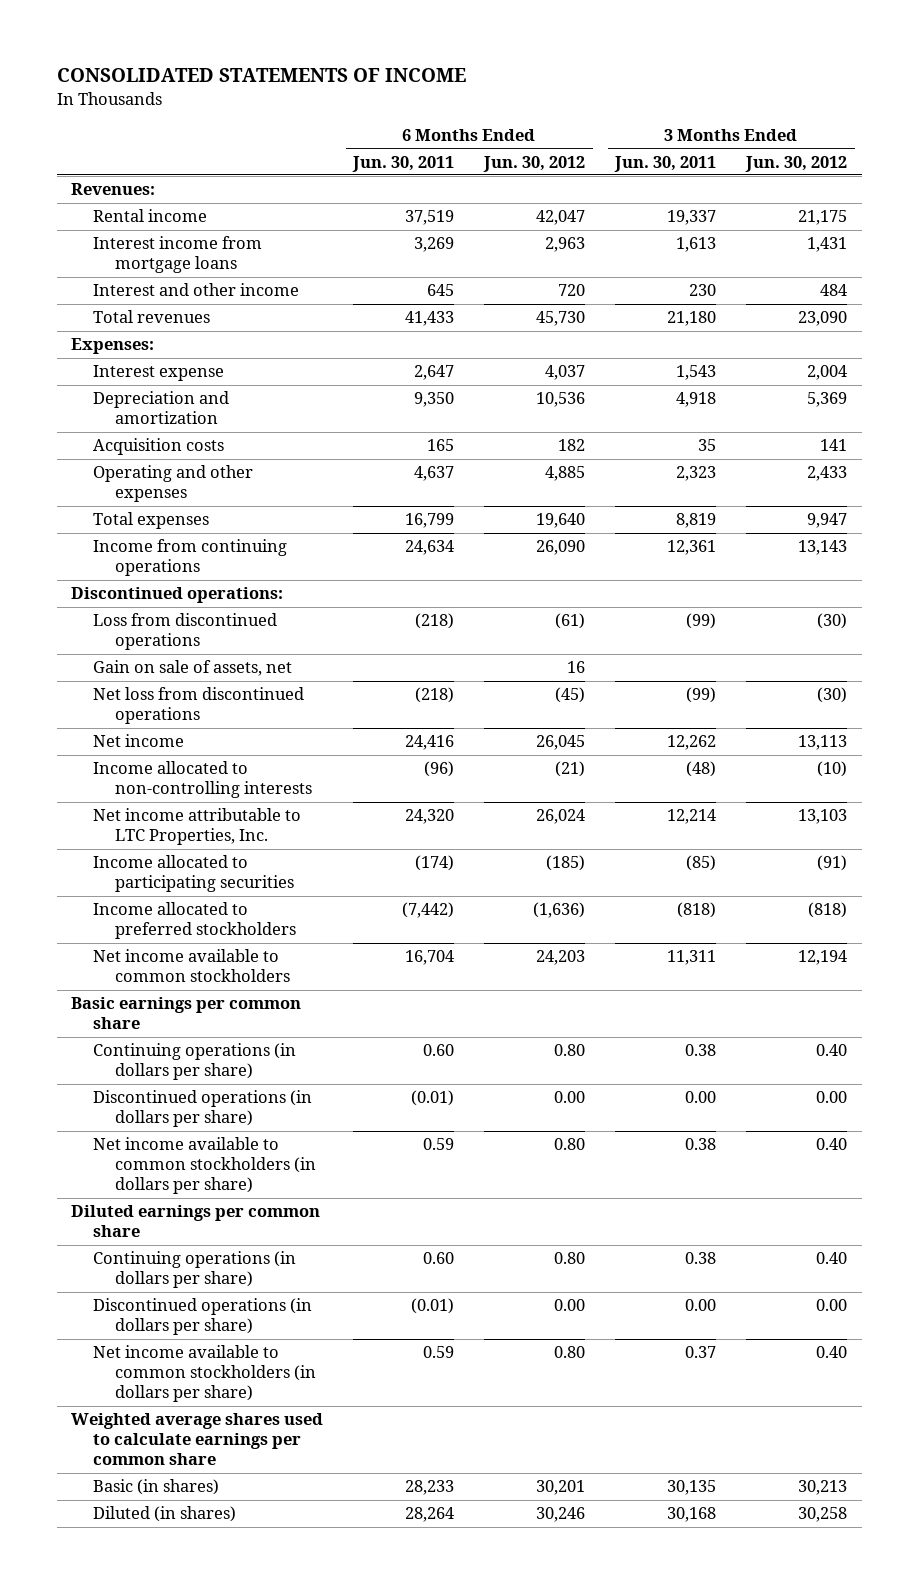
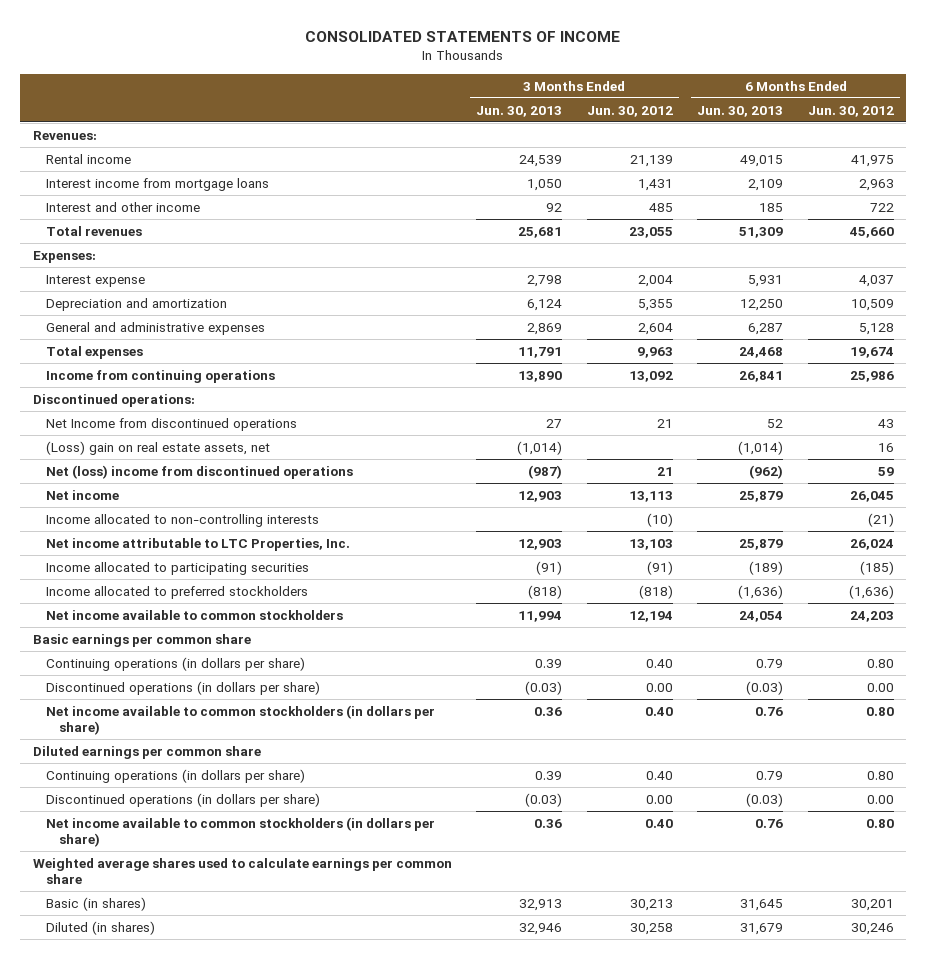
[352,155,455,172] Jun. 30, 2011 -> none
[614,155,717,172] Jun. 30, 2011 -> none
none -> [476,105,563,117] Jun. 30, 2013
none -> [697,105,784,117] Jun. 30, 2013
[536,210,586,226] 42,047 -> [850,154,894,167] 41,975
[798,210,848,226] 21,175 -> [629,154,673,167] 21,139
[558,284,586,297] 720 -> [869,202,894,212] 722
[820,284,848,297] 484 -> [648,202,673,212] 485
[536,311,586,327] 45,730 -> [848,226,894,238] 45,660
[798,311,848,327] 23,090 -> [628,226,673,238] 23,055
[93,438,225,456] Acquisition costs -> none
[536,392,586,408] 10,536 -> [850,298,894,311] 10,509
[807,392,848,408] 5,369 -> [637,298,673,311] 5,355
[93,465,254,503] Operating and other expenses -> [45,321,265,335] General and administrative expenses
[545,466,586,482] 4,885 -> [858,322,894,335] 5,128
[807,466,848,482] 2,433 -> [637,322,673,335] 2,604
[536,513,586,529] 19,640 -> [849,346,894,358] 19,674
[807,513,848,529] 9,947 -> [636,346,673,358] 9,963
[536,540,586,556] 26,090 -> [849,370,894,382] 25,986
[798,540,848,556] 13,143 -> [628,370,673,382] 13,092
[93,613,278,651] Loss from discontinued operations -> [45,417,297,431] Net Income from discontinued operations
[555,613,586,630] (61) -> [877,418,894,428] 43
[817,613,848,630] (30) -> [656,418,673,428] 21
[93,660,293,677] Gain on sale of assets, net -> [45,440,270,455] (Loss) gain on real estate assets, net
[93,687,305,725] Net loss from discontinued operations -> [45,464,353,479] Net (loss) income from discontinued operations
[555,687,586,704] (45) -> [877,466,894,476] 59
[817,687,848,704] (30) -> [656,466,673,476] 21

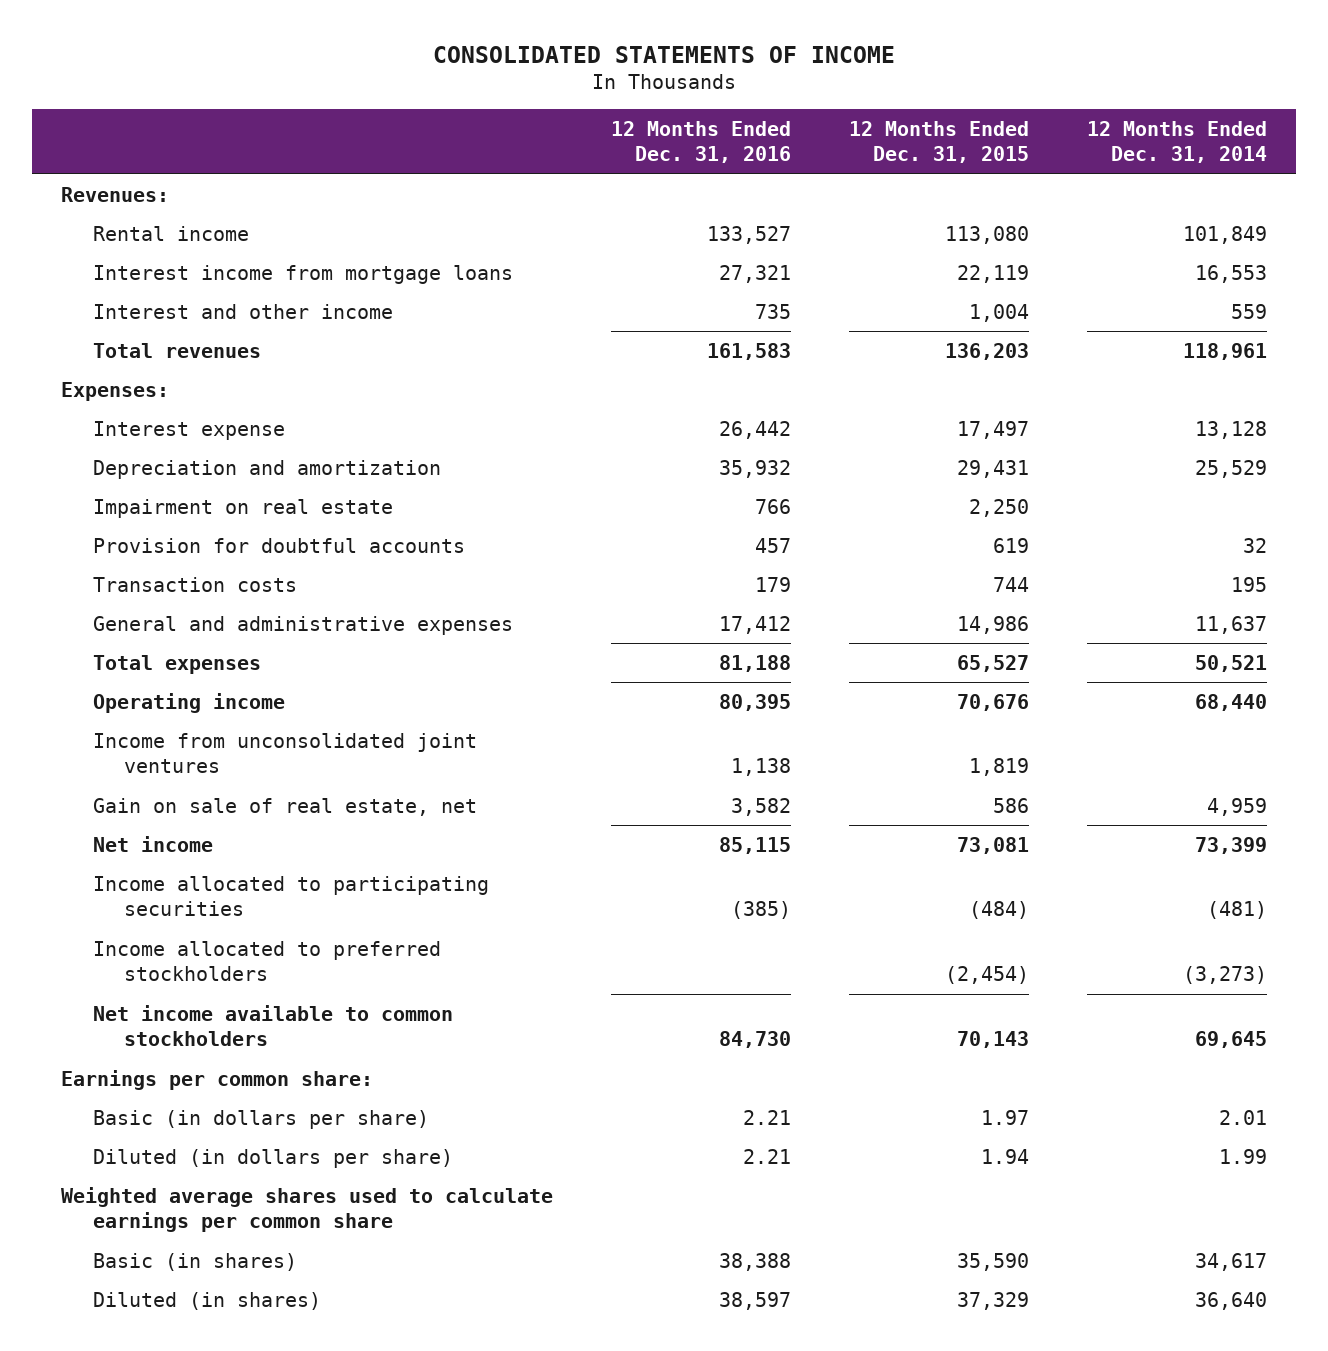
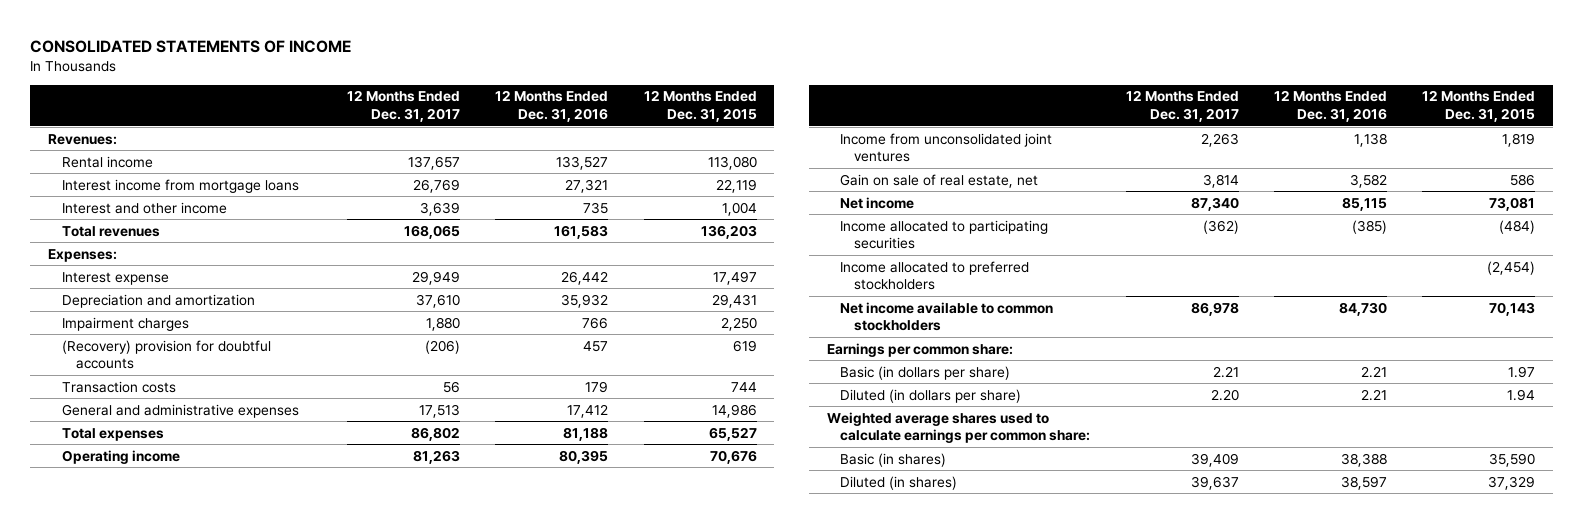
[1086,120,1267,164] 12 Months Ended Dec. 31, 2014 -> none
none -> [347,90,461,122] 12 Months Ended Dec. 31, 2017
[92,498,393,518] Impairment on real estate -> [61,316,189,331] Impairment charges
[92,537,465,553] Provision for doubtful accounts -> [61,339,271,370] (Recovery) provision for doubtful accounts
[61,1186,554,1233] Weighted average shares used to calculate earnings per common share -> [826,411,1091,444] Weighted average shares used to calculate earnings per common share:

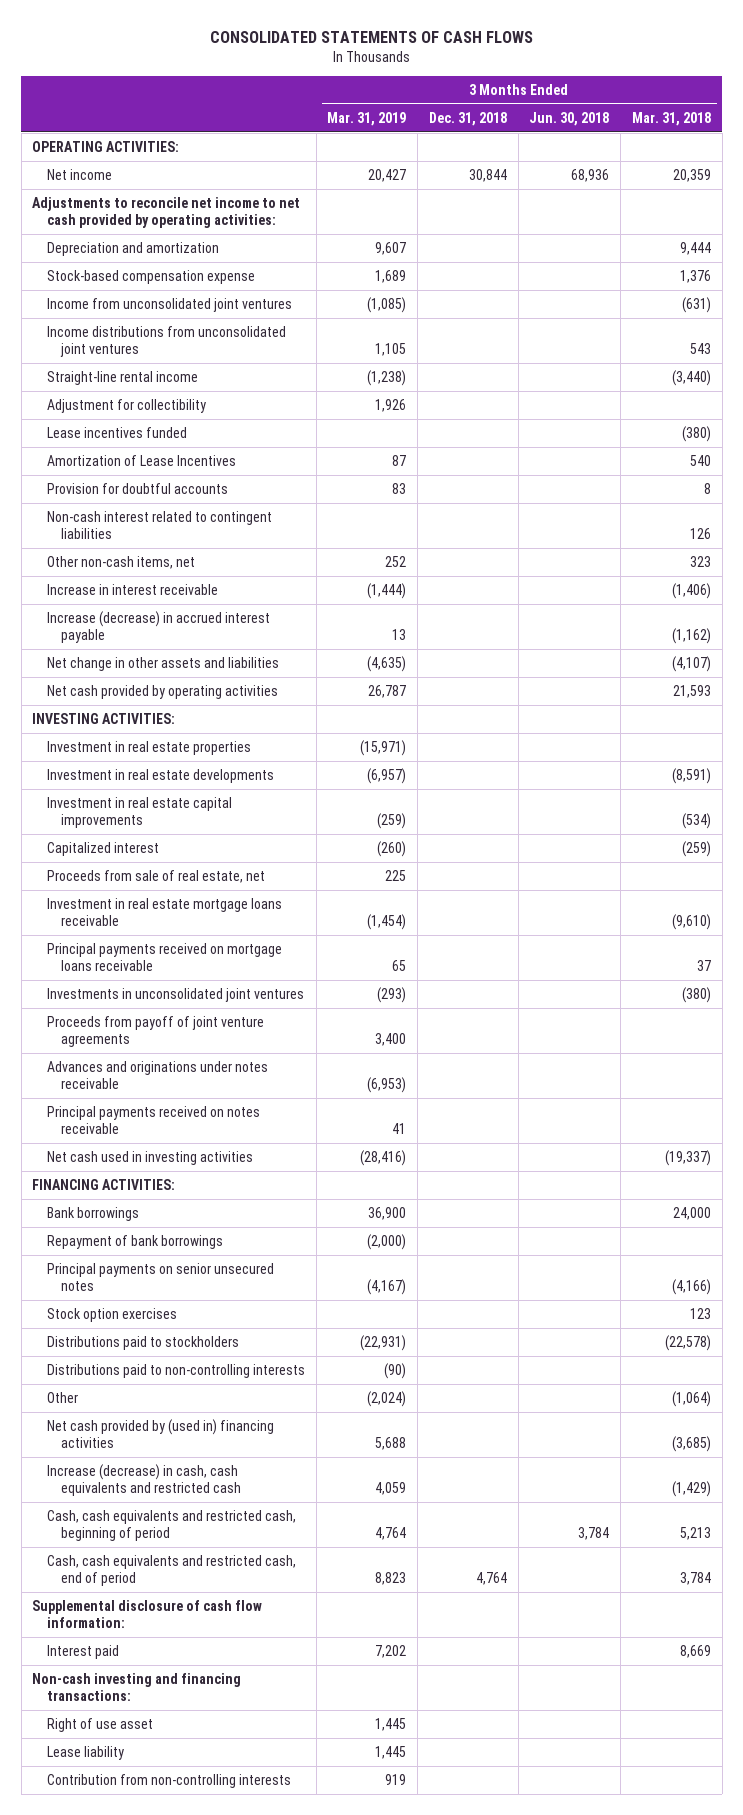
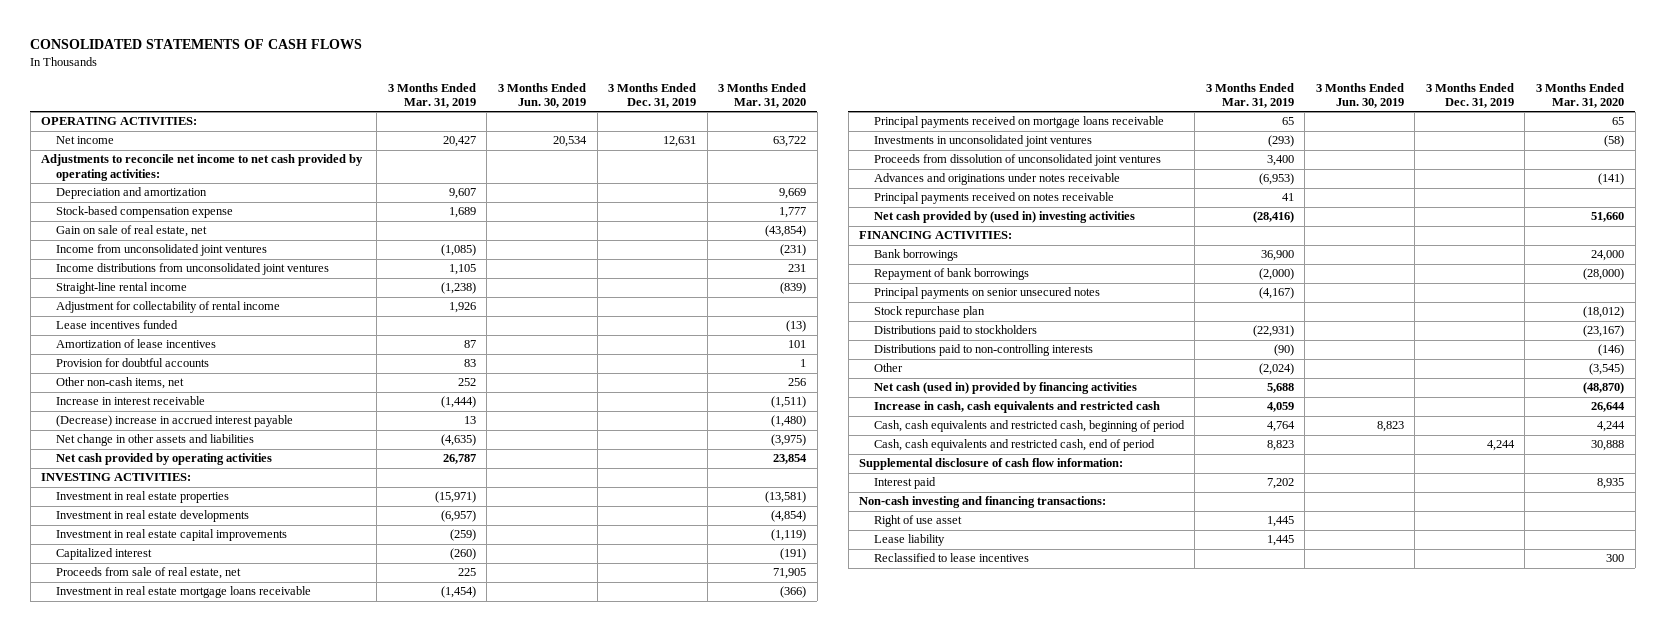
[428,111,507,126] Dec. 31, 2018 -> none
[529,111,610,126] Jun. 30, 2018 -> none
[631,111,711,126] Mar. 31, 2018 -> none
none -> [497,82,586,109] 3 Months Ended Jun. 30, 2019
none -> [608,82,697,109] 3 Months Ended Dec. 31, 2019
none -> [718,82,807,109] 3 Months Ended Mar. 31, 2020
none -> [55,225,207,238] Gain on sale of real estate, net
[46,398,206,413] Adjustment for collectibility -> [55,301,280,314] Adjustment for collectability of rental income
[46,454,236,466] Amortization of Lease Incentives -> [55,339,216,349] Amortization of lease incentives
[46,510,272,540] Non-cash interest related to contingent liabilities -> none
[46,610,270,644] Increase (decrease) in accrued interest payable -> [55,415,293,428] (Decrease) increase in accrued interest payable
[46,1015,264,1048] Proceeds from payoff of joint venture agreements -> [873,154,1161,167] Proceeds from dissolution of unconsolidated joint ventures
[46,1150,253,1165] Net cash used in investing activities -> [873,211,1135,224] Net cash provided by (used in) investing activities
[46,1307,177,1322] Stock option exercises -> none
none -> [873,306,985,319] Stock repurchase plan
[46,1418,274,1449] Net cash provided by (used in) financing activities -> [873,382,1137,395] Net cash (used in) provided by financing activities
[46,1463,242,1497] Increase (decrease) in cash, cash equivalents and restricted cash -> [873,401,1160,414] Increase in cash, cash equivalents and restricted cash
[46,1773,291,1788] Contribution from non-controlling interests -> none
none -> [873,553,1029,563] Reclassified to lease incentives

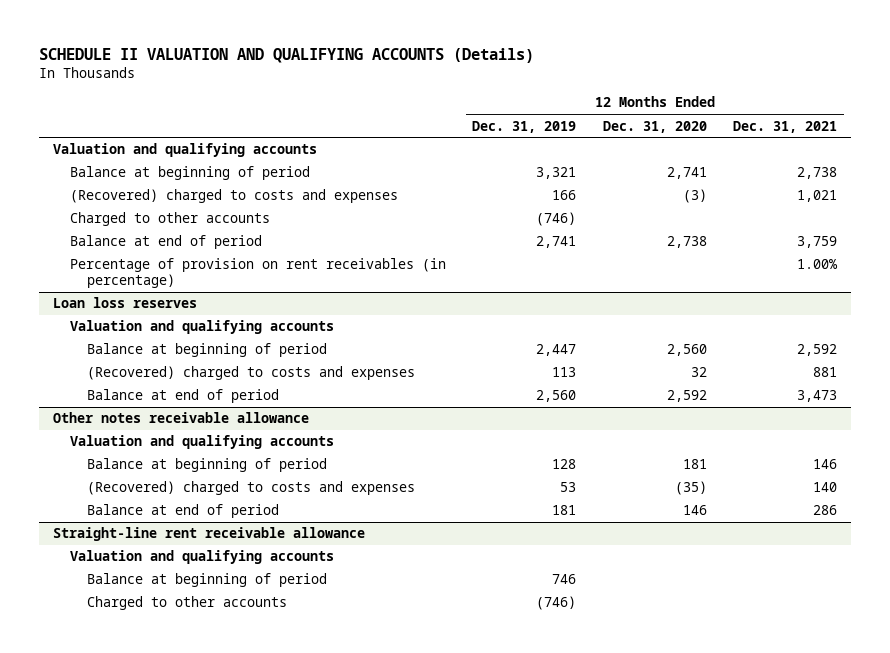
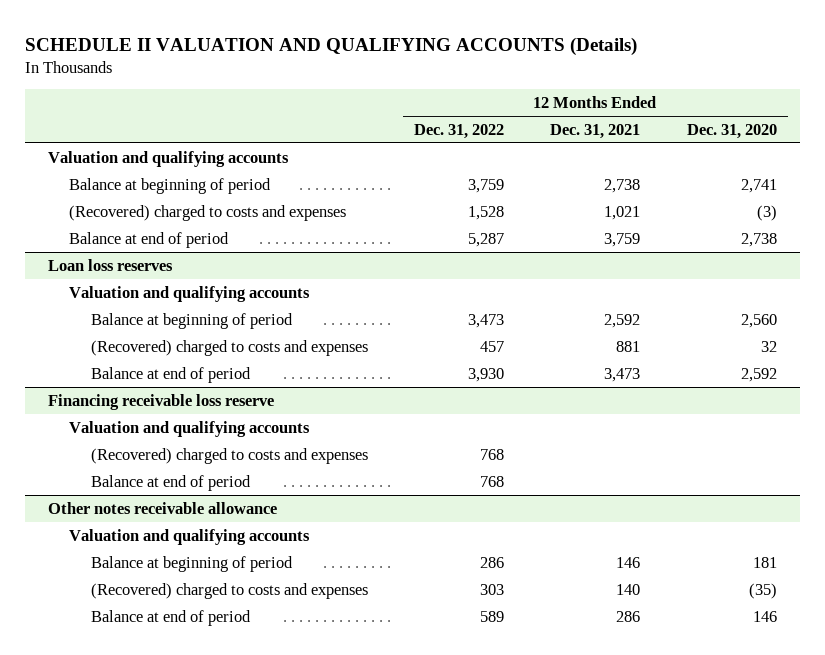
[472,120,577,133] Dec. 31, 2019 -> none
none -> [414,123,505,139] Dec. 31, 2022
[69,212,270,227] Charged to other accounts -> none
[69,258,446,289] Percentage of provision on rent receivables (in percentage) -> none
none -> [48,393,275,410] Financing receivable loss reserve
none -> [69,420,311,437] Valuation and qualifying accounts
none -> [90,447,368,464] (Recovered) charged to costs and expenses
none -> [90,474,251,491] Balance at end of period
[52,527,365,542] Straight-line rent receivable allowance -> none
[69,550,334,565] Valuation and qualifying accounts -> none
[86,573,327,588] Balance at beginning of period -> none
[86,596,287,611] Charged to other accounts -> none

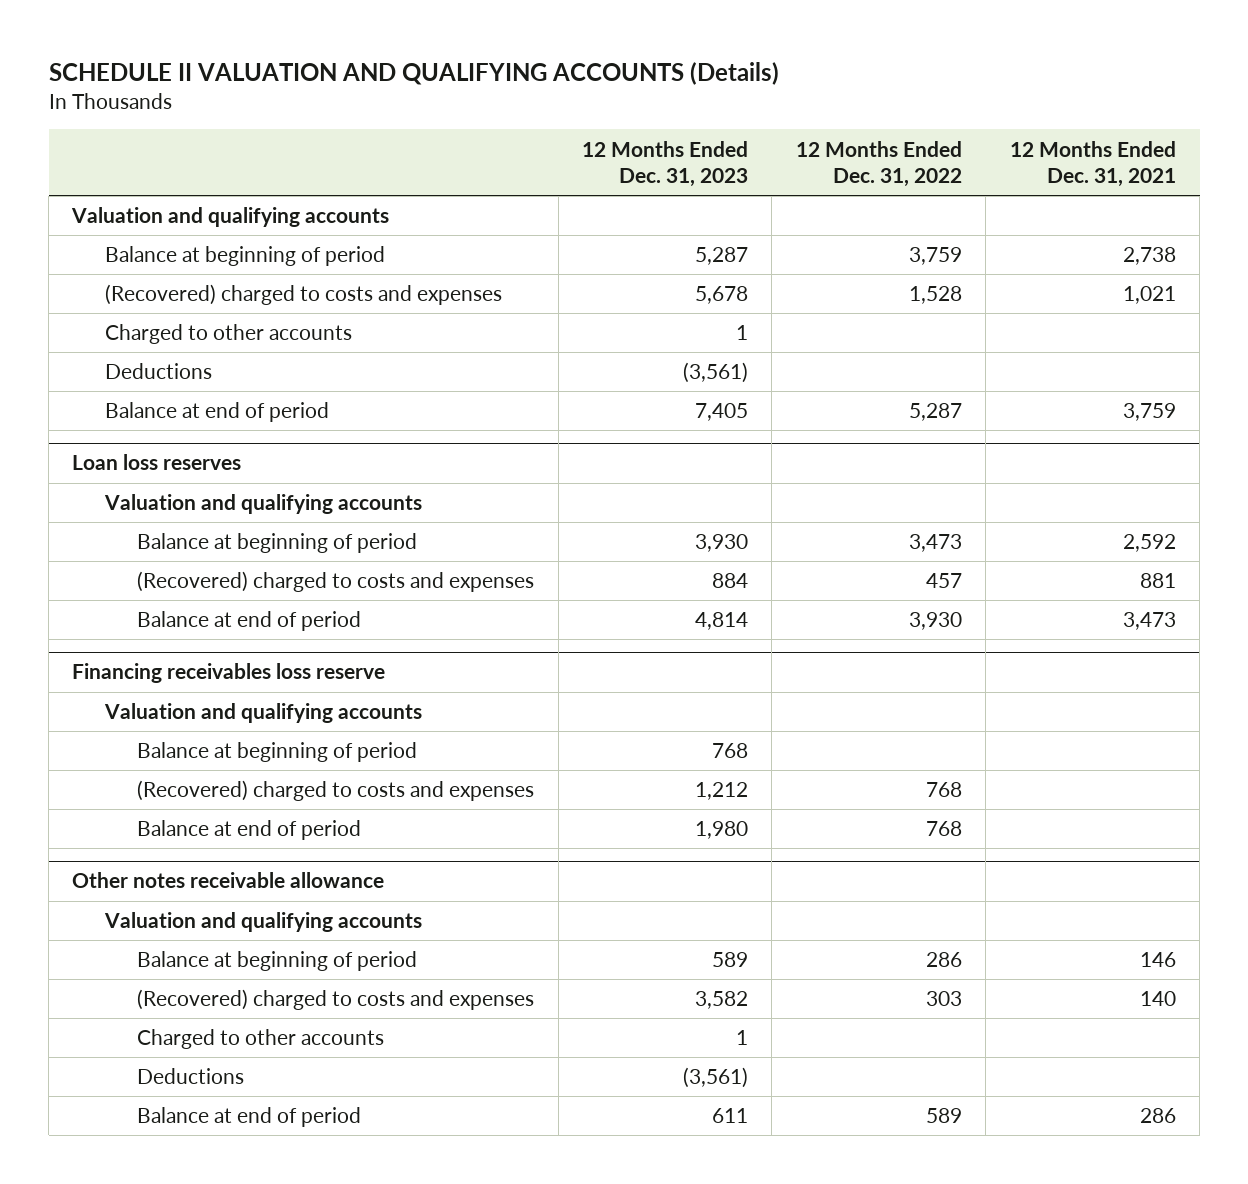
[686,123,777,139] Dec. 31, 2020 -> none
none -> [581,140,748,187] 12 Months Ended Dec. 31, 2023
none -> [104,324,352,345] Charged to other accounts
none -> [104,363,212,380] Deductions
[48,393,275,410] Financing receivable loss reserve -> [72,663,386,684] Financing receivables loss reserve
none -> [137,742,418,763] Balance at beginning of period
none -> [137,1029,385,1050] Charged to other accounts
none -> [137,1068,245,1085] Deductions

